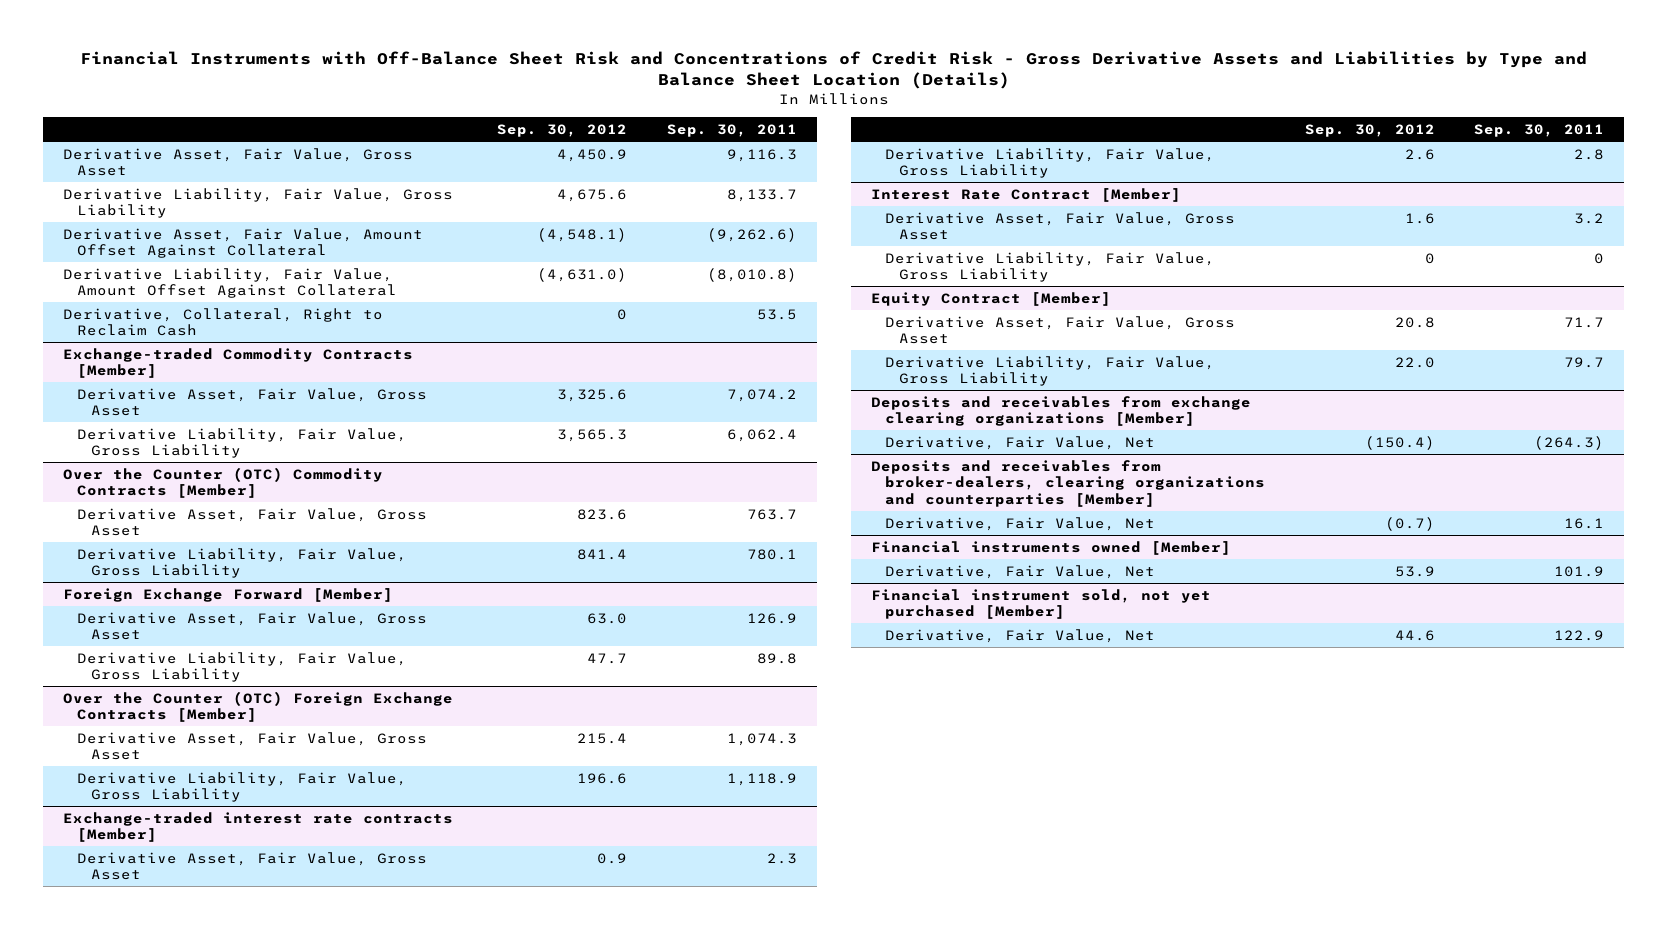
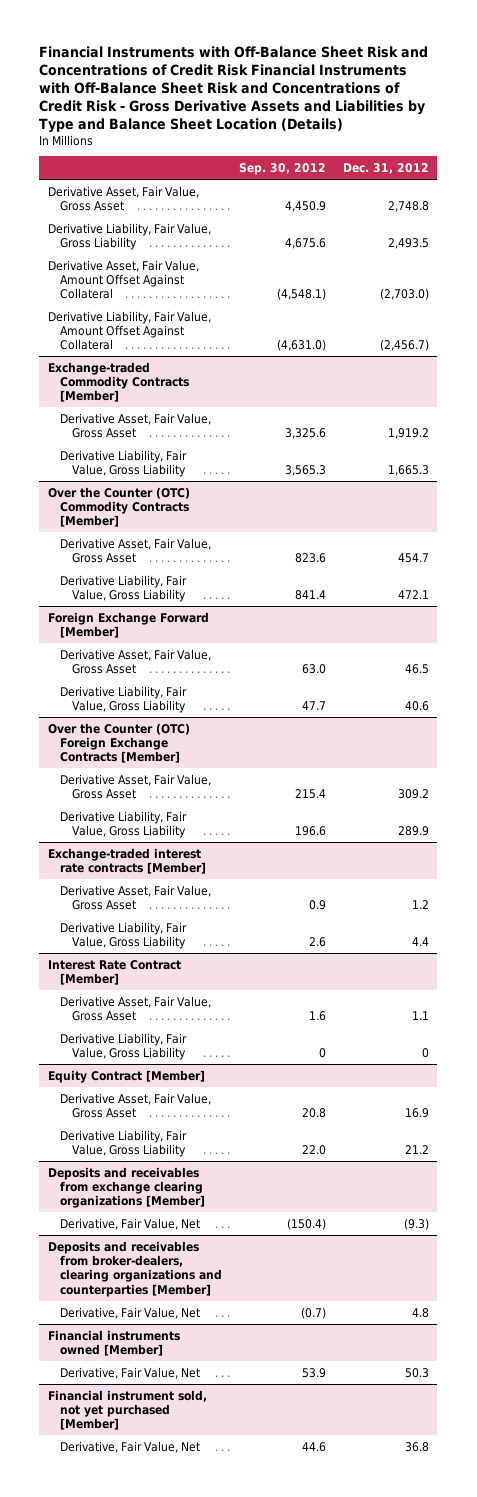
[79,51,1587,90] Financial Instruments with Off-Balance Sheet Risk and Concentrations of Credit Risk - Gross Derivative Assets and Liabilities by Type and Balance Sheet Location (Details) -> [39,46,429,134] Financial Instruments with Off-Balance Sheet Risk and Concentrations of Credit Risk Financial Instruments with Off-Balance Sheet Risk and Concentrations of Credit Risk - Gross Derivative Assets and Liabilities by Type and Balance Sheet Location (Details)
[666,124,797,138] Sep. 30, 2011 -> none
none -> [342,162,429,174] Dec. 31, 2012
[63,307,384,337] Derivative, Collateral, Right to Reclaim Cash -> none

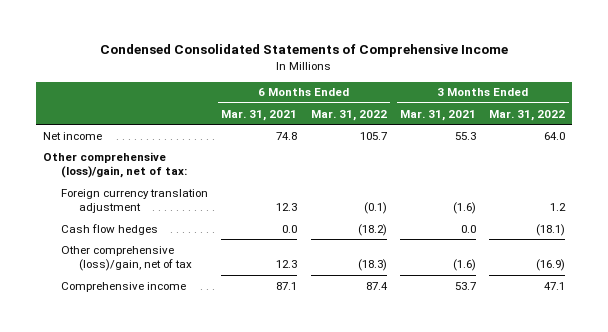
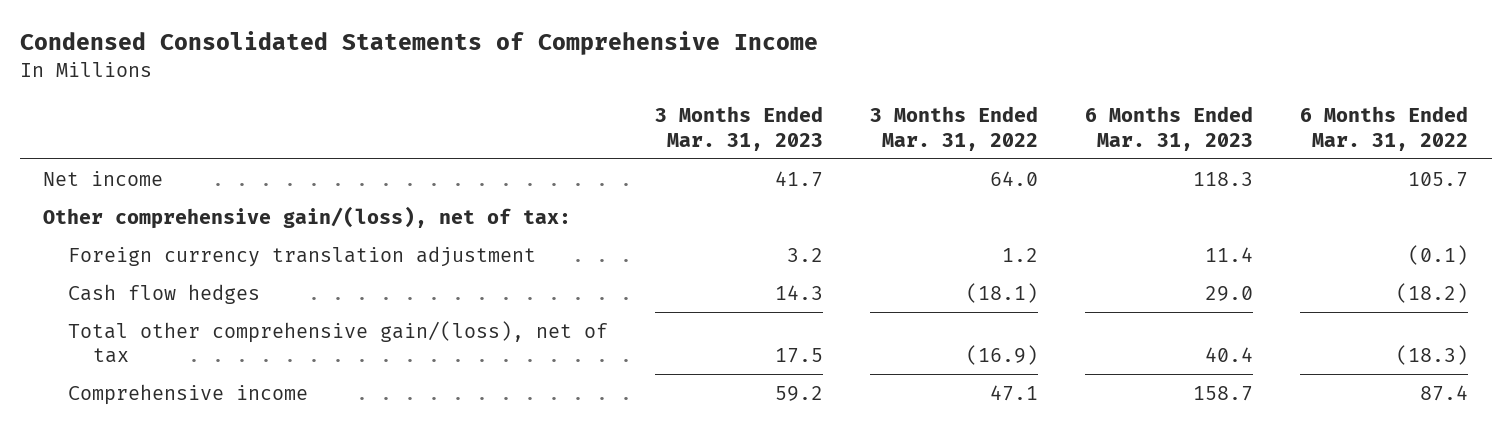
[221,109,298,121] Mar. 31, 2021 -> none
[400,109,477,121] Mar. 31, 2021 -> none
none -> [655,106,824,151] 3 Months Ended Mar. 31, 2023
none -> [1085,106,1254,151] 6 Months Ended Mar. 31, 2023
[42,151,187,179] Other comprehensive (loss)/gain, net of tax: -> [43,205,572,229] Other comprehensive gain/(loss), net of tax:
[60,245,193,272] Other comprehensive (loss)/gain, net of tax -> [68,320,609,364] Total other comprehensive gain/(loss), net of tax

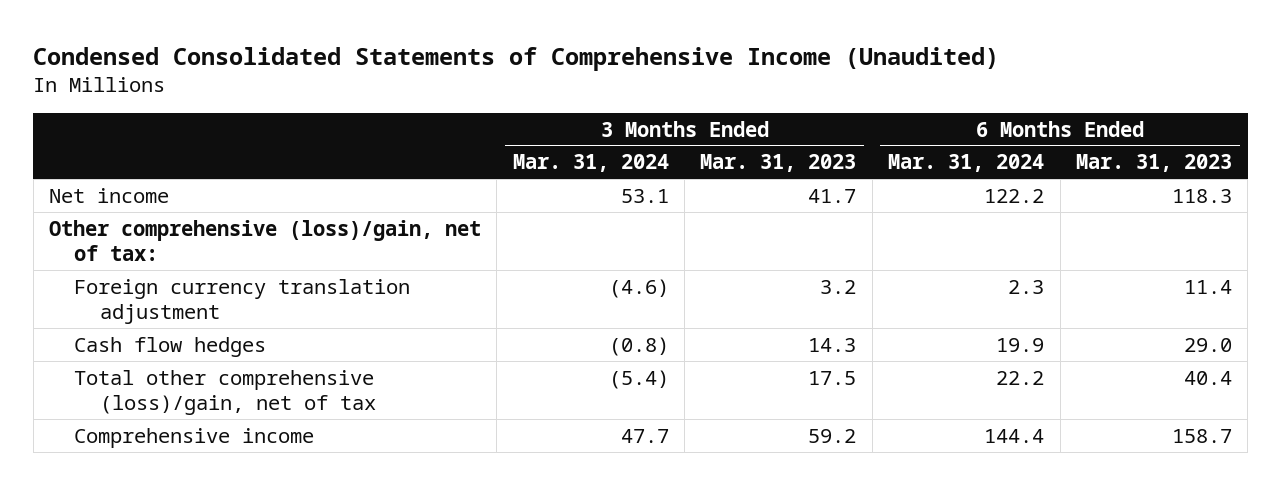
[19,31,818,56] Condensed Consolidated Statements of Comprehensive Income -> [33,46,1000,71] Condensed Consolidated Statements of Comprehensive Income (Unaudited)
[870,106,1039,151] 3 Months Ended Mar. 31, 2022 -> none
[1300,106,1469,151] 6 Months Ended Mar. 31, 2022 -> none
none -> [512,154,669,173] Mar. 31, 2024
none -> [888,154,1045,173] Mar. 31, 2024
[43,205,572,229] Other comprehensive gain/(loss), net of tax: -> [48,219,481,262] Other comprehensive (loss)/gain, net of tax:
[68,320,609,364] Total other comprehensive gain/(loss), net of tax -> [74,369,376,416] Total other comprehensive (loss)/gain, net of tax

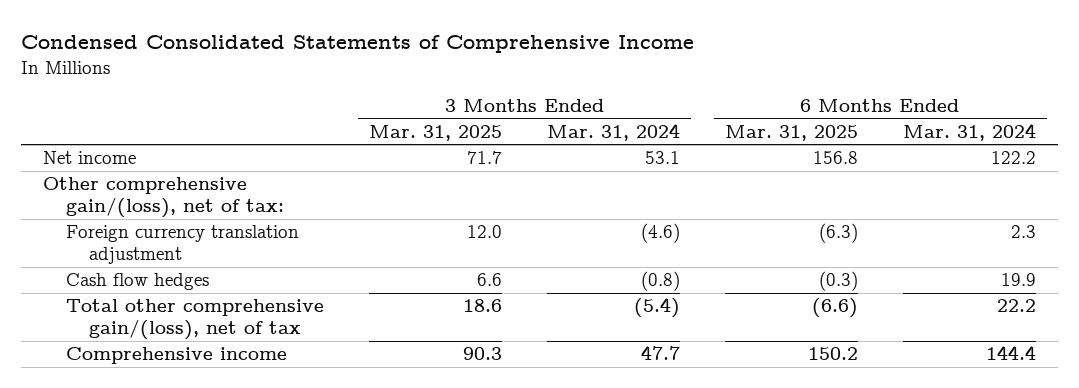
[33,46,1000,71] Condensed Consolidated Statements of Comprehensive Income (Unaudited) -> [20,35,694,54] Condensed Consolidated Statements of Comprehensive Income
[700,154,857,173] Mar. 31, 2023 -> none
[1075,154,1232,173] Mar. 31, 2023 -> none
none -> [369,124,503,141] Mar. 31, 2025
none -> [724,124,858,141] Mar. 31, 2025
[48,219,481,262] Other comprehensive (loss)/gain, net of tax: -> [43,177,285,218] Other comprehensive gain/(loss), net of tax:
[74,369,376,416] Total other comprehensive (loss)/gain, net of tax -> [66,299,325,340] Total other comprehensive gain/(loss), net of tax

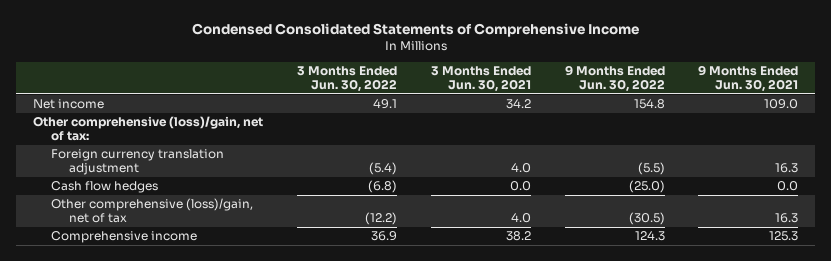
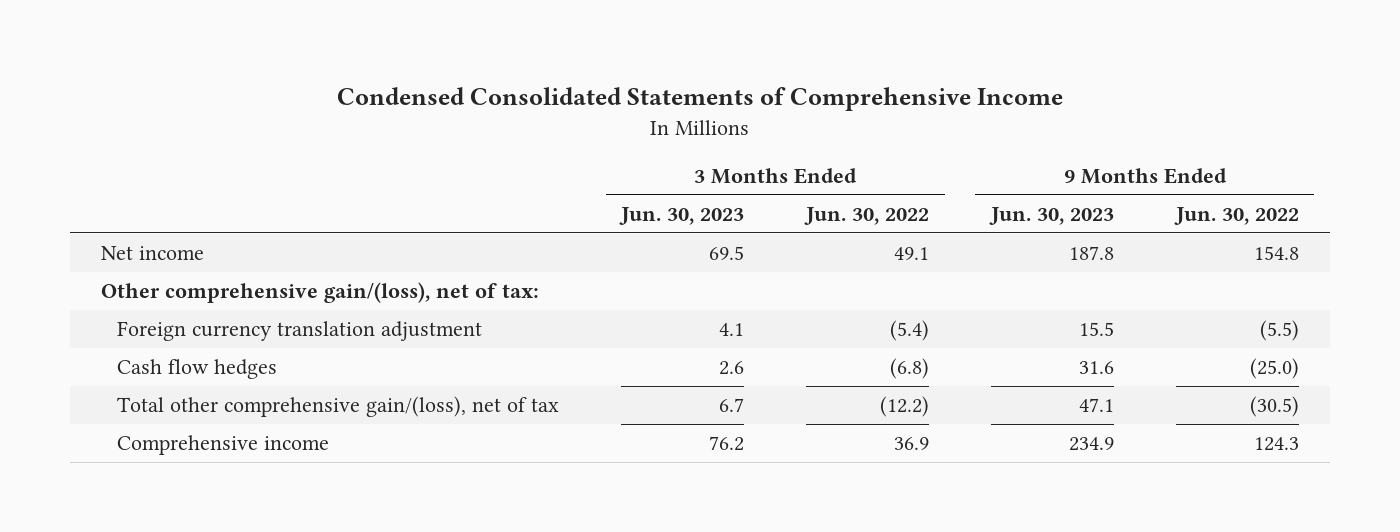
[430,66,531,93] 3 Months Ended Jun. 30, 2021 -> none
[698,65,799,93] 9 Months Ended Jun. 30, 2021 -> none
none -> [619,206,745,225] Jun. 30, 2023
none -> [988,206,1114,225] Jun. 30, 2023
[32,116,263,142] Other comprehensive (loss)/gain, net of tax: -> [101,282,540,304] Other comprehensive gain/(loss), net of tax:
[50,198,253,224] Other comprehensive (loss)/gain, net of tax -> [117,396,560,418] Total other comprehensive gain/(loss), net of tax

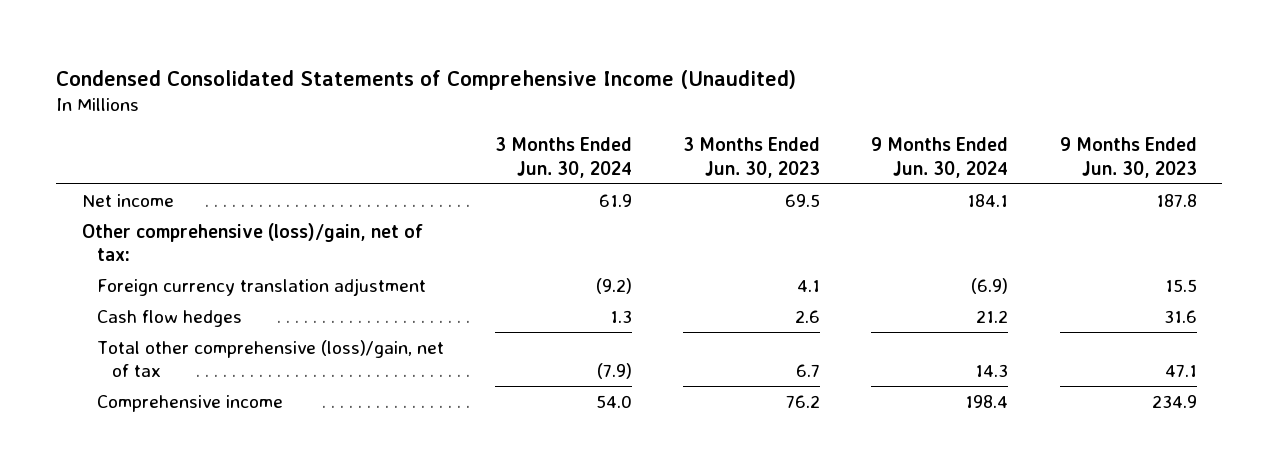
[336,86,1063,111] Condensed Consolidated Statements of Comprehensive Income -> [56,69,797,90] Condensed Consolidated Statements of Comprehensive Income (Unaudited)
[804,206,930,225] Jun. 30, 2022 -> none
[1173,206,1299,225] Jun. 30, 2022 -> none
none -> [495,137,633,179] 3 Months Ended Jun. 30, 2024
none -> [871,137,1009,179] 9 Months Ended Jun. 30, 2024
[101,282,540,304] Other comprehensive gain/(loss), net of tax: -> [81,222,423,262] Other comprehensive (loss)/gain, net of tax:
[117,396,560,418] Total other comprehensive gain/(loss), net of tax -> [97,339,445,378] Total other comprehensive (loss)/gain, net of tax

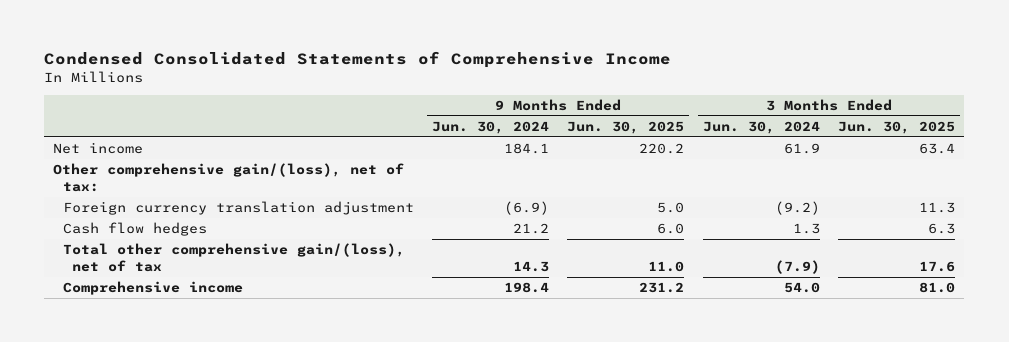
[56,69,797,90] Condensed Consolidated Statements of Comprehensive Income (Unaudited) -> [44,51,672,69] Condensed Consolidated Statements of Comprehensive Income
[683,137,821,179] 3 Months Ended Jun. 30, 2023 -> none
[1059,137,1197,179] 9 Months Ended Jun. 30, 2023 -> none
none -> [567,120,685,134] Jun. 30, 2025
none -> [838,120,956,134] Jun. 30, 2025
[81,222,423,262] Other comprehensive (loss)/gain, net of tax: -> [53,163,405,192] Other comprehensive gain/(loss), net of tax:
[97,339,445,378] Total other comprehensive (loss)/gain, net of tax -> [62,243,405,272] Total other comprehensive gain/(loss), net of tax

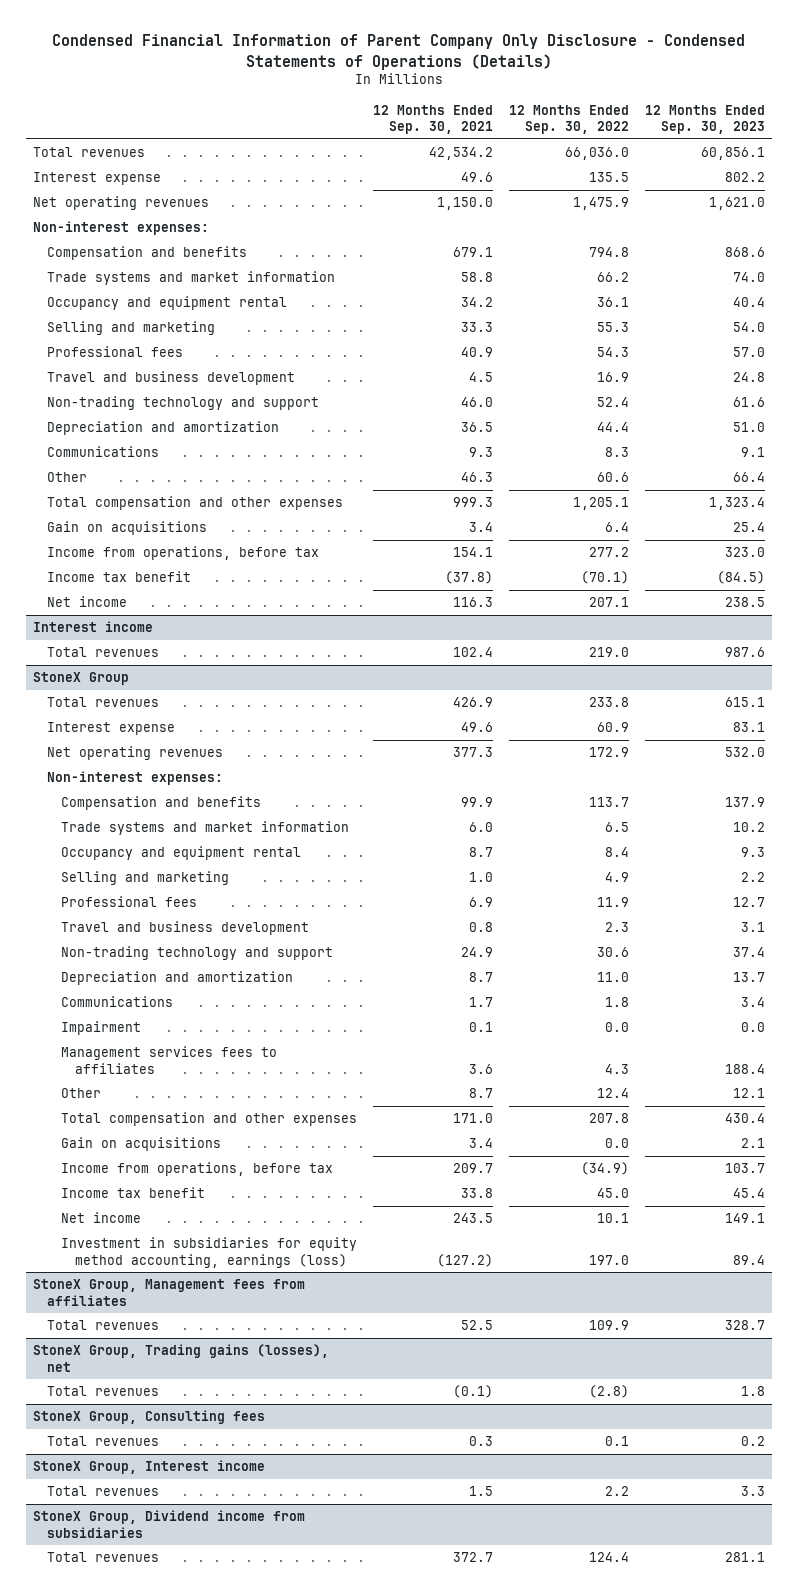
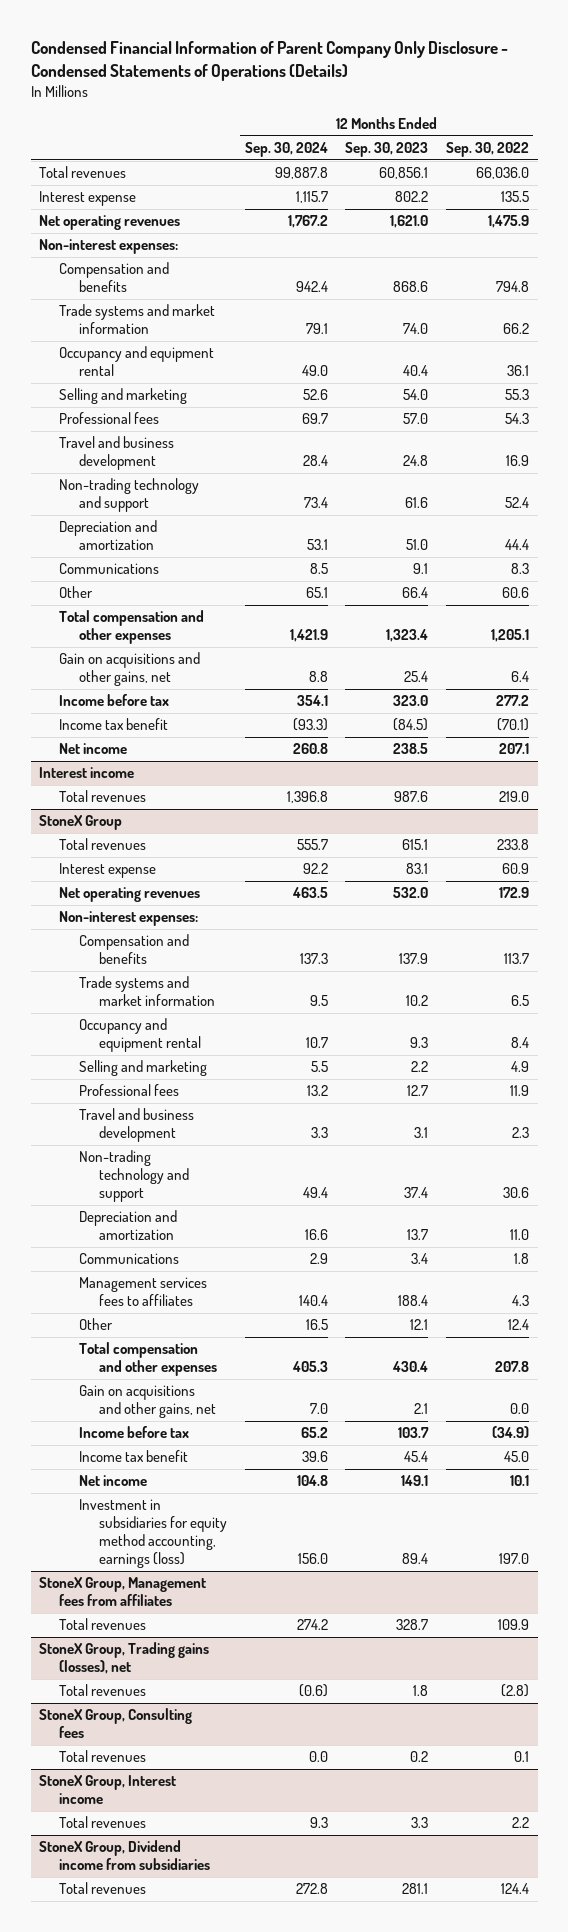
[372,105,493,135] 12 Months Ended Sep. 30, 2021 -> none
none -> [244,141,328,157] Sep. 30, 2024
[47,521,208,536] Gain on acquisitions -> [59,652,201,687] Gain on acquisitions and other gains, net
[47,546,320,561] Income from operations, before tax -> [59,694,170,707] Income before tax
[60,1021,141,1036] Impairment -> none
[60,1137,221,1152] Gain on acquisitions -> [79,1385,217,1419] Gain on acquisitions and other gains, net
[60,1162,333,1177] Income from operations, before tax -> [79,1426,190,1439] Income before tax

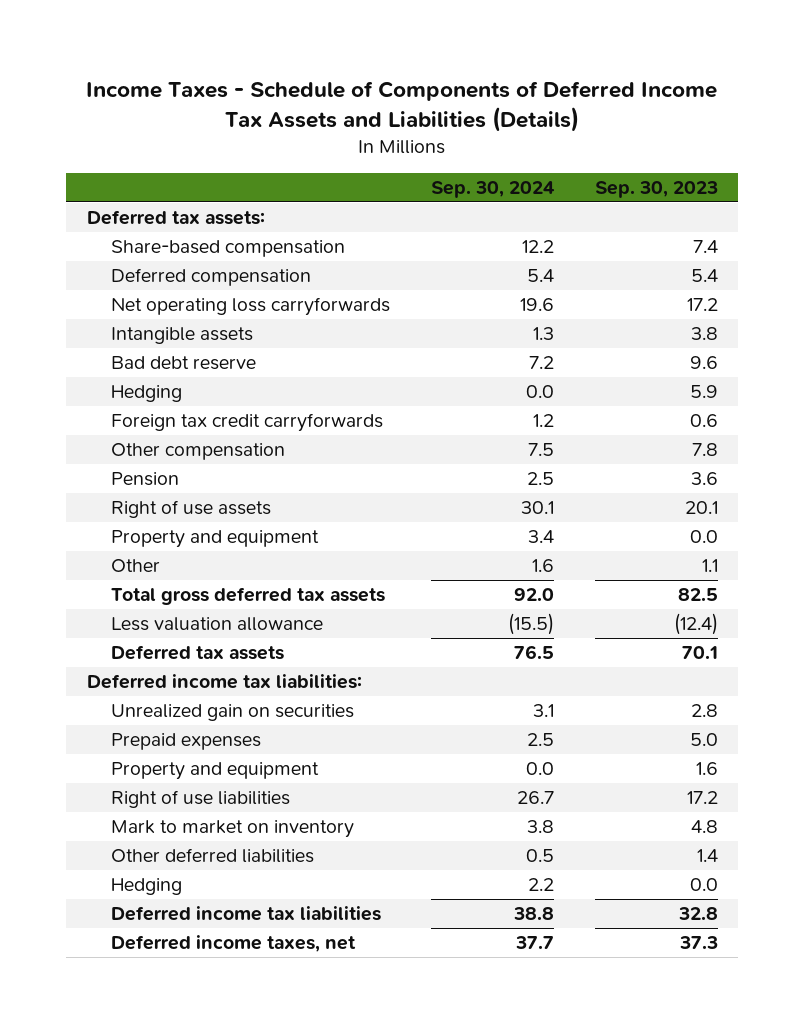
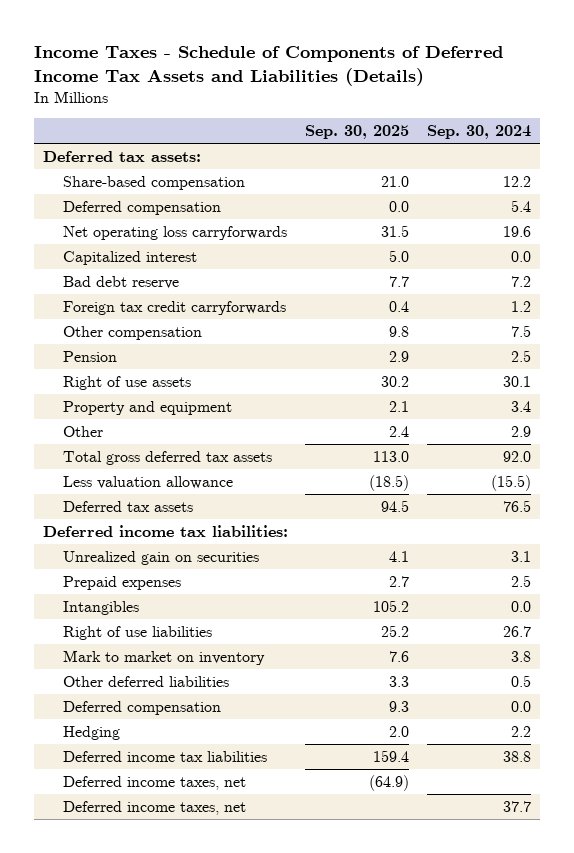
[594,180,718,198] Sep. 30, 2023 -> none
none -> [305,124,410,139] Sep. 30, 2025
[111,327,254,345] Intangible assets -> none
none -> [63,250,198,265] Capitalized interest
[111,385,183,403] Hedging -> none
[532,559,555,573] 1.6 -> [511,425,532,437] 2.9
[111,762,320,781] Property and equipment -> none
none -> [63,600,140,615] Intangibles
none -> [63,700,222,715] Deferred compensation
none -> [63,775,247,790] Deferred income taxes, net

